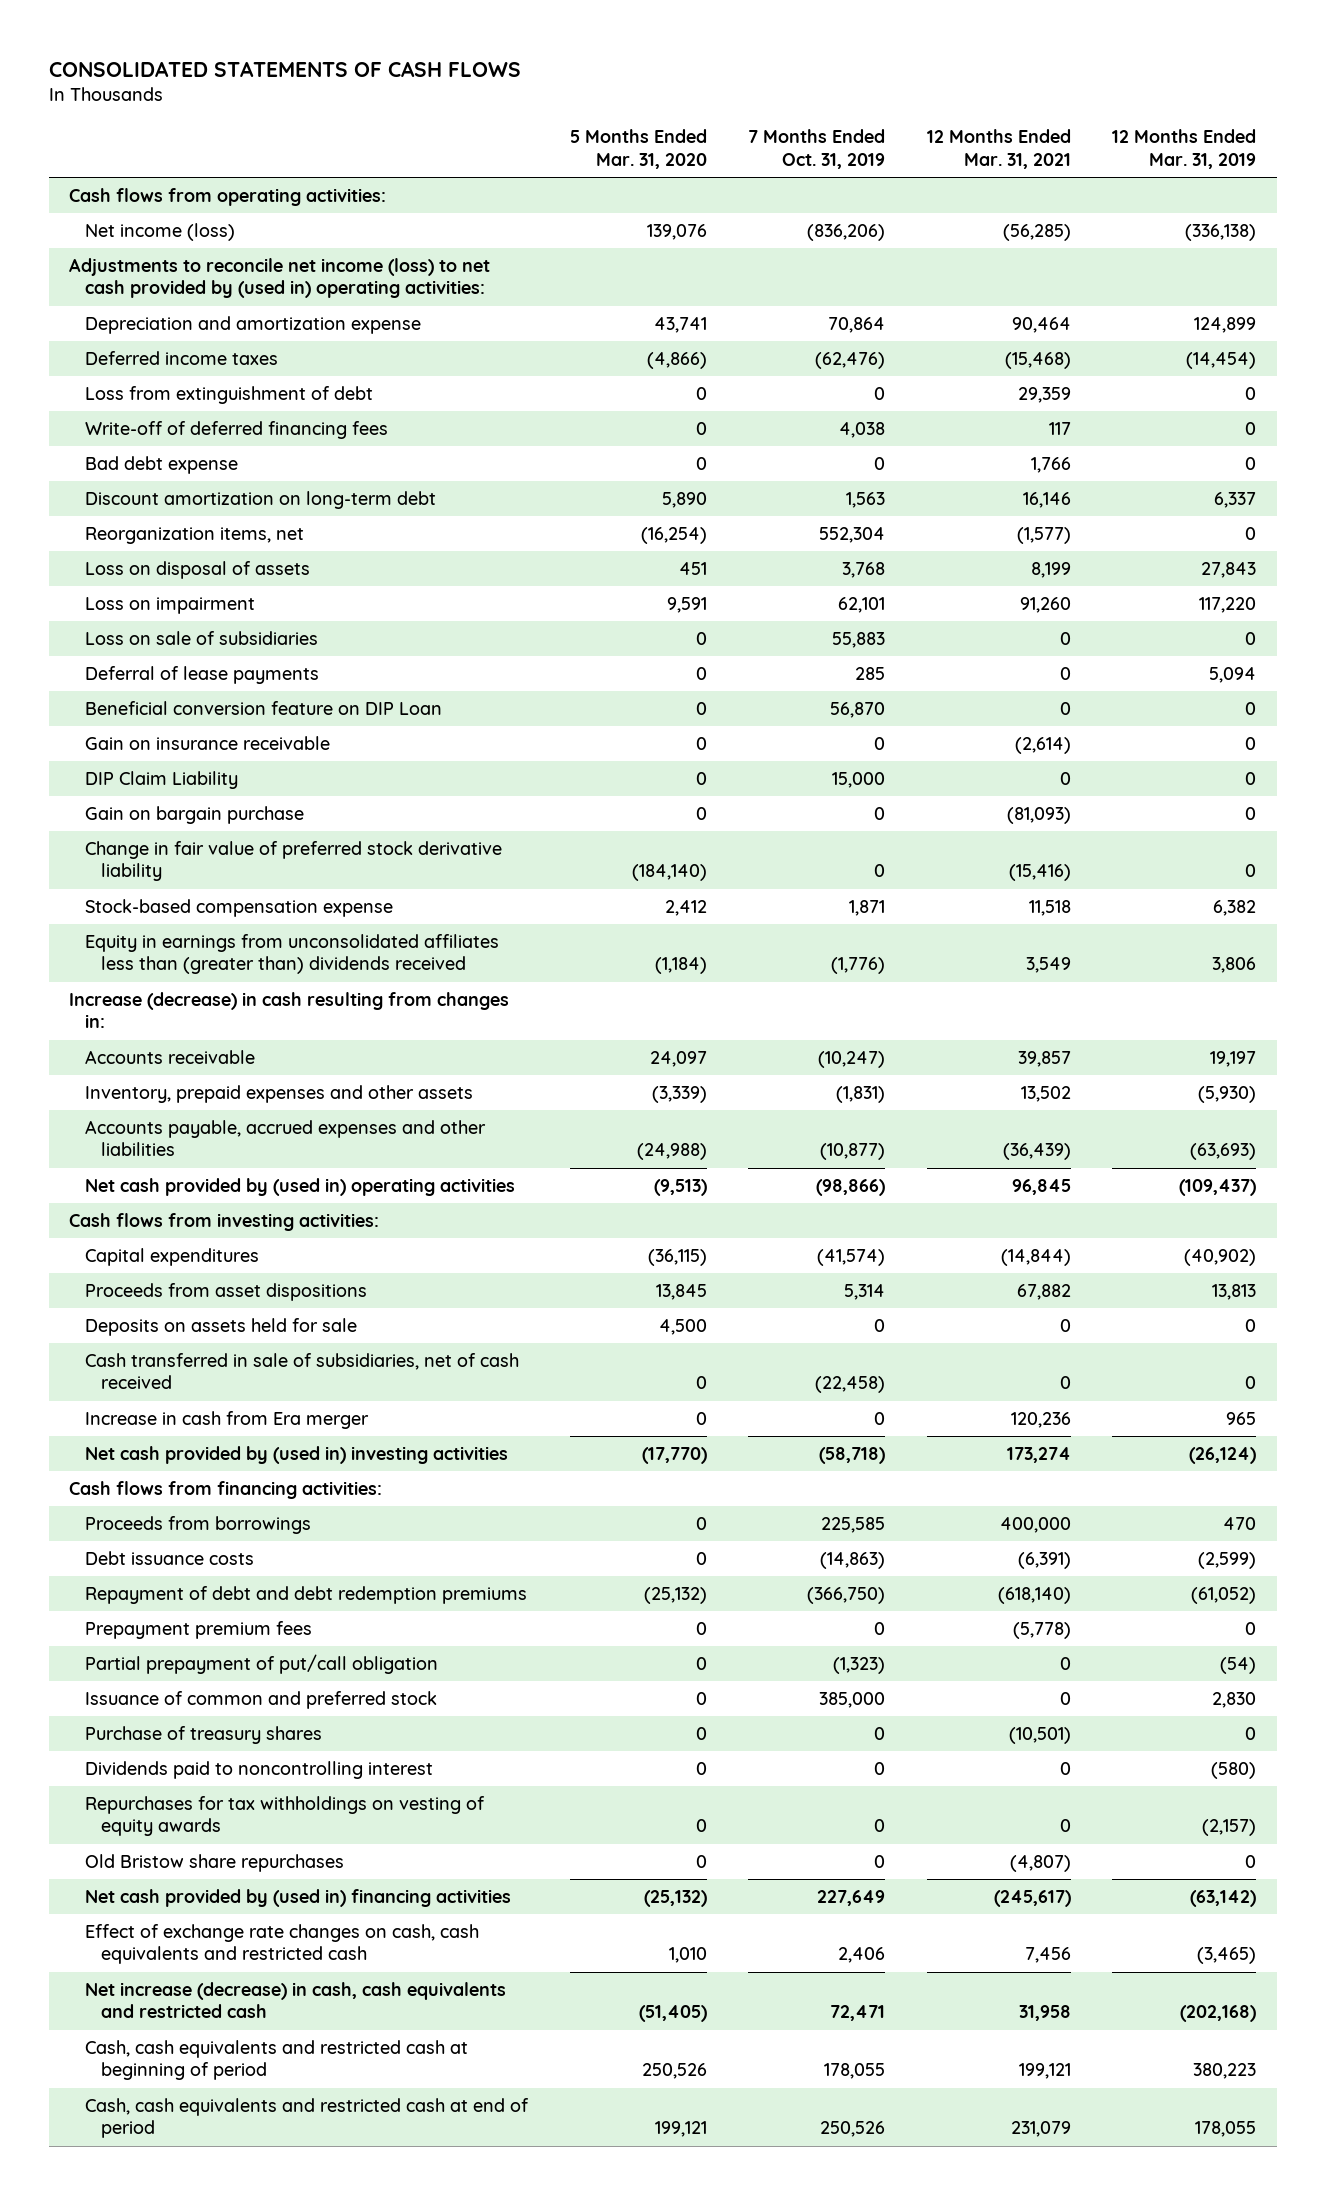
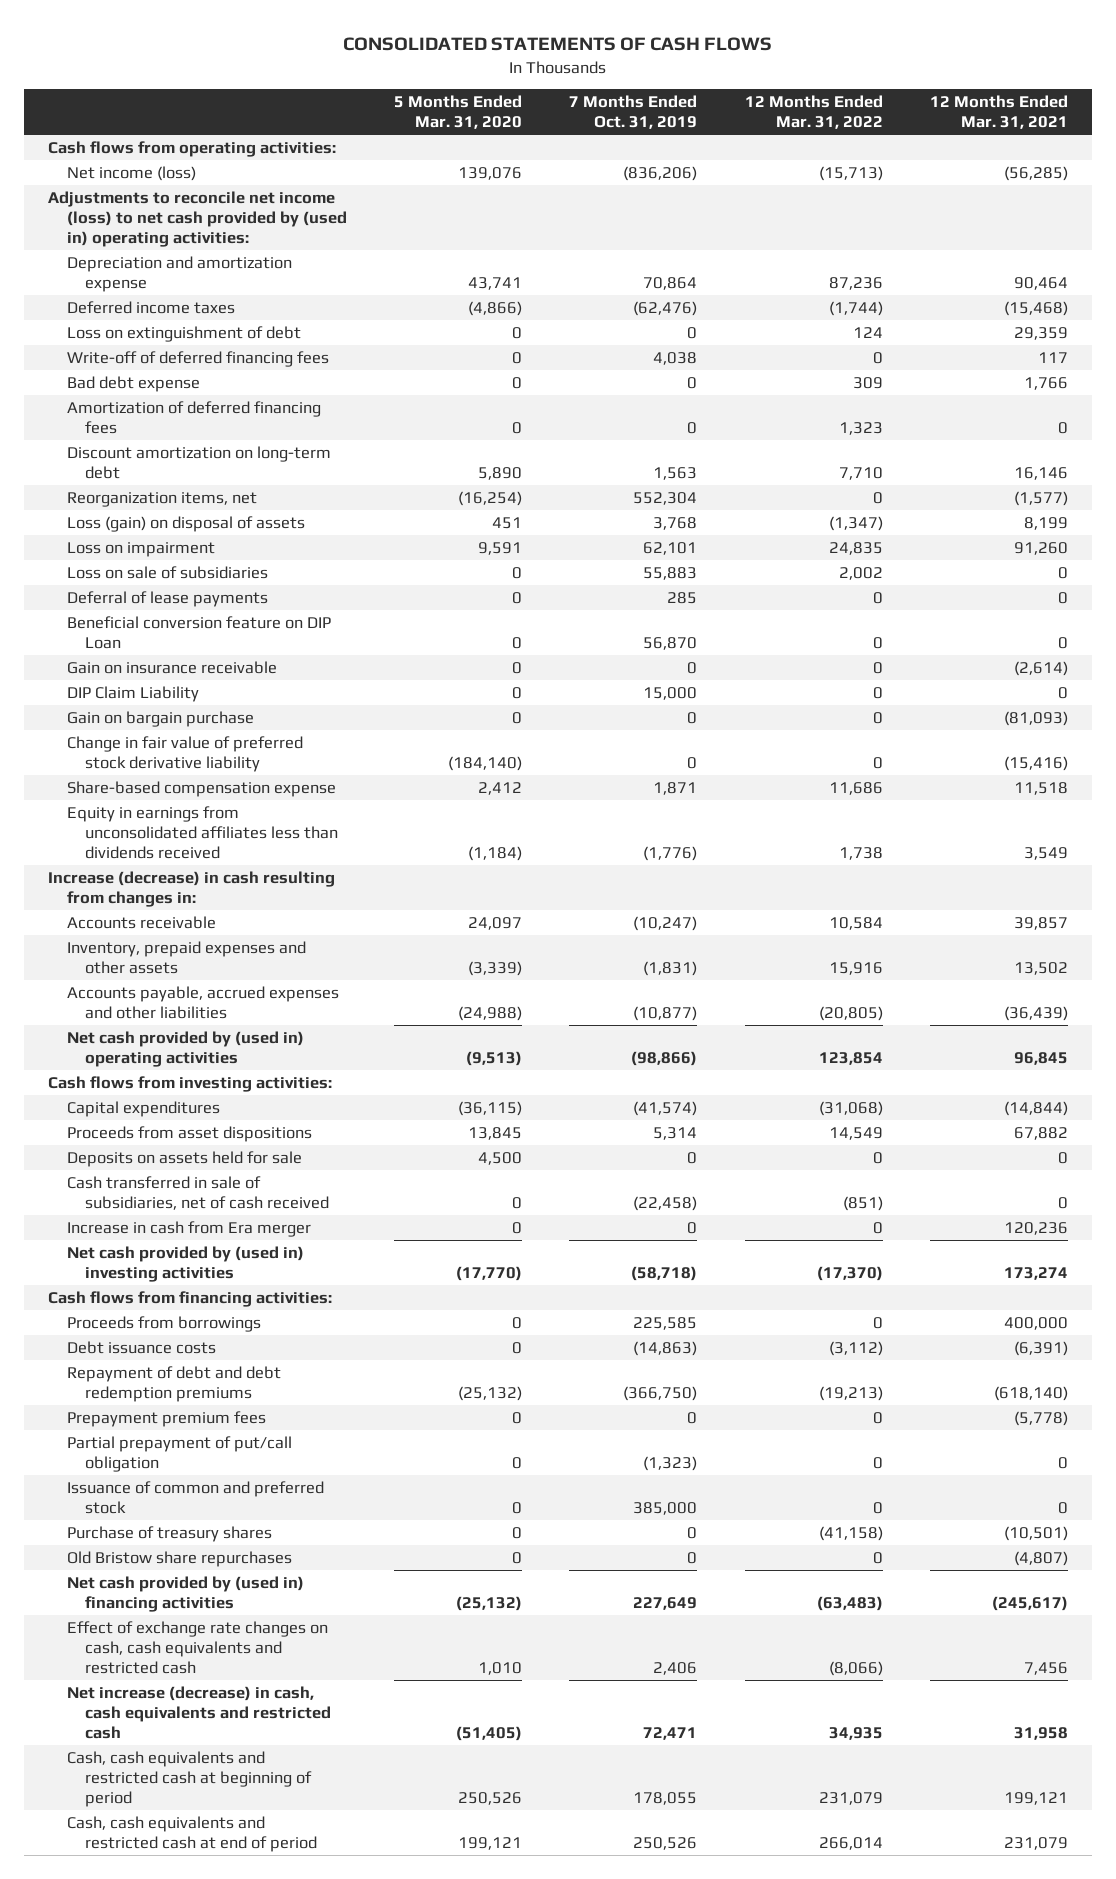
[1112,129,1257,169] 12 Months Ended Mar. 31, 2019 -> none
none -> [744,95,883,130] 12 Months Ended Mar. 31, 2022
[85,385,374,404] Loss from extinguishment of debt -> [66,325,301,342] Loss on extinguishment of debt
none -> [66,400,321,435] Amortization of deferred financing fees
[85,560,311,579] Loss on disposal of assets -> [66,515,305,532] Loss (gain) on disposal of assets
[85,898,394,917] Stock-based compensation expense -> [66,780,336,797] Share-based compensation expense
[85,933,500,975] Equity in earnings from unconsolidated affiliates less than (greater than) dividends received -> [66,805,339,860] Equity in earnings from unconsolidated affiliates less than dividends received
[85,1760,434,1779] Dividends paid to noncontrolling interest -> none
[85,1795,486,1837] Repurchases for tax withholdings on vesting of equity awards -> none

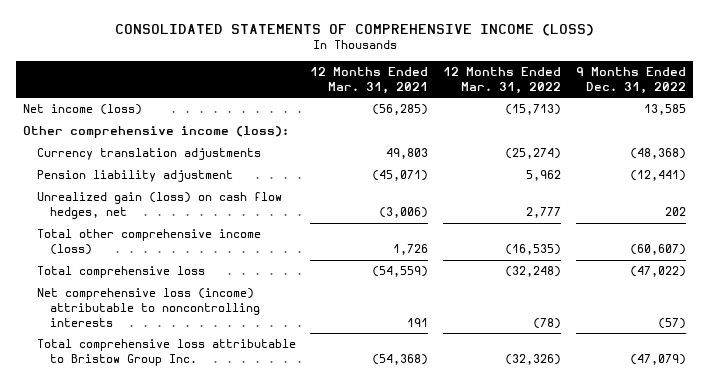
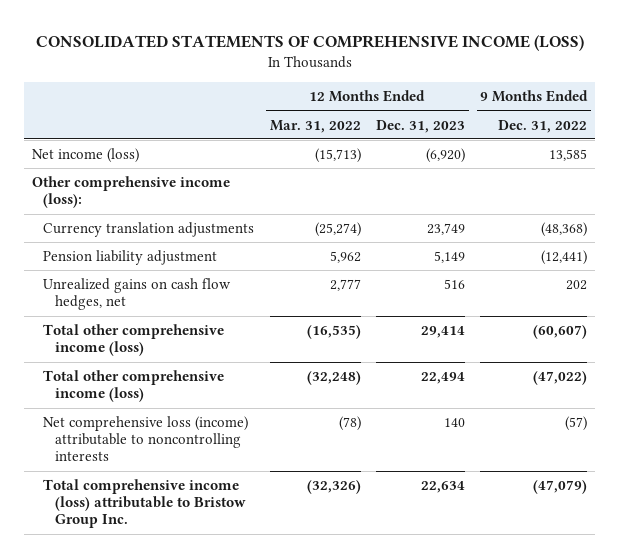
[310,67,429,94] 12 Months Ended Mar. 31, 2021 -> none
none -> [376,119,466,133] Dec. 31, 2023
[36,192,282,220] Unrealized gain (loss) on cash flow hedges, net -> [43,278,232,311] Unrealized gains on cash flow hedges, net
[36,266,205,279] Total comprehensive loss -> [43,370,225,403] Total other comprehensive income (loss)
[36,339,296,367] Total comprehensive loss attributable to Bristow Group Inc. -> [43,479,246,529] Total comprehensive income (loss) attributable to Bristow Group Inc.

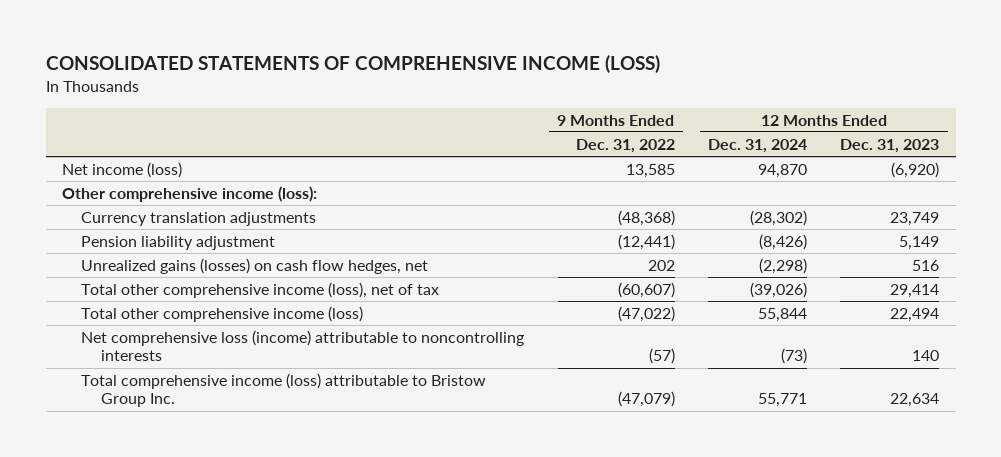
[269,119,361,133] Mar. 31, 2022 -> none
none -> [707,138,807,153] Dec. 31, 2024
[43,278,232,311] Unrealized gains on cash flow hedges, net -> [81,257,429,274] Unrealized gains (losses) on cash flow hedges, net
[43,324,225,357] Total other comprehensive income (loss) -> [81,281,440,298] Total other comprehensive income (loss), net of tax

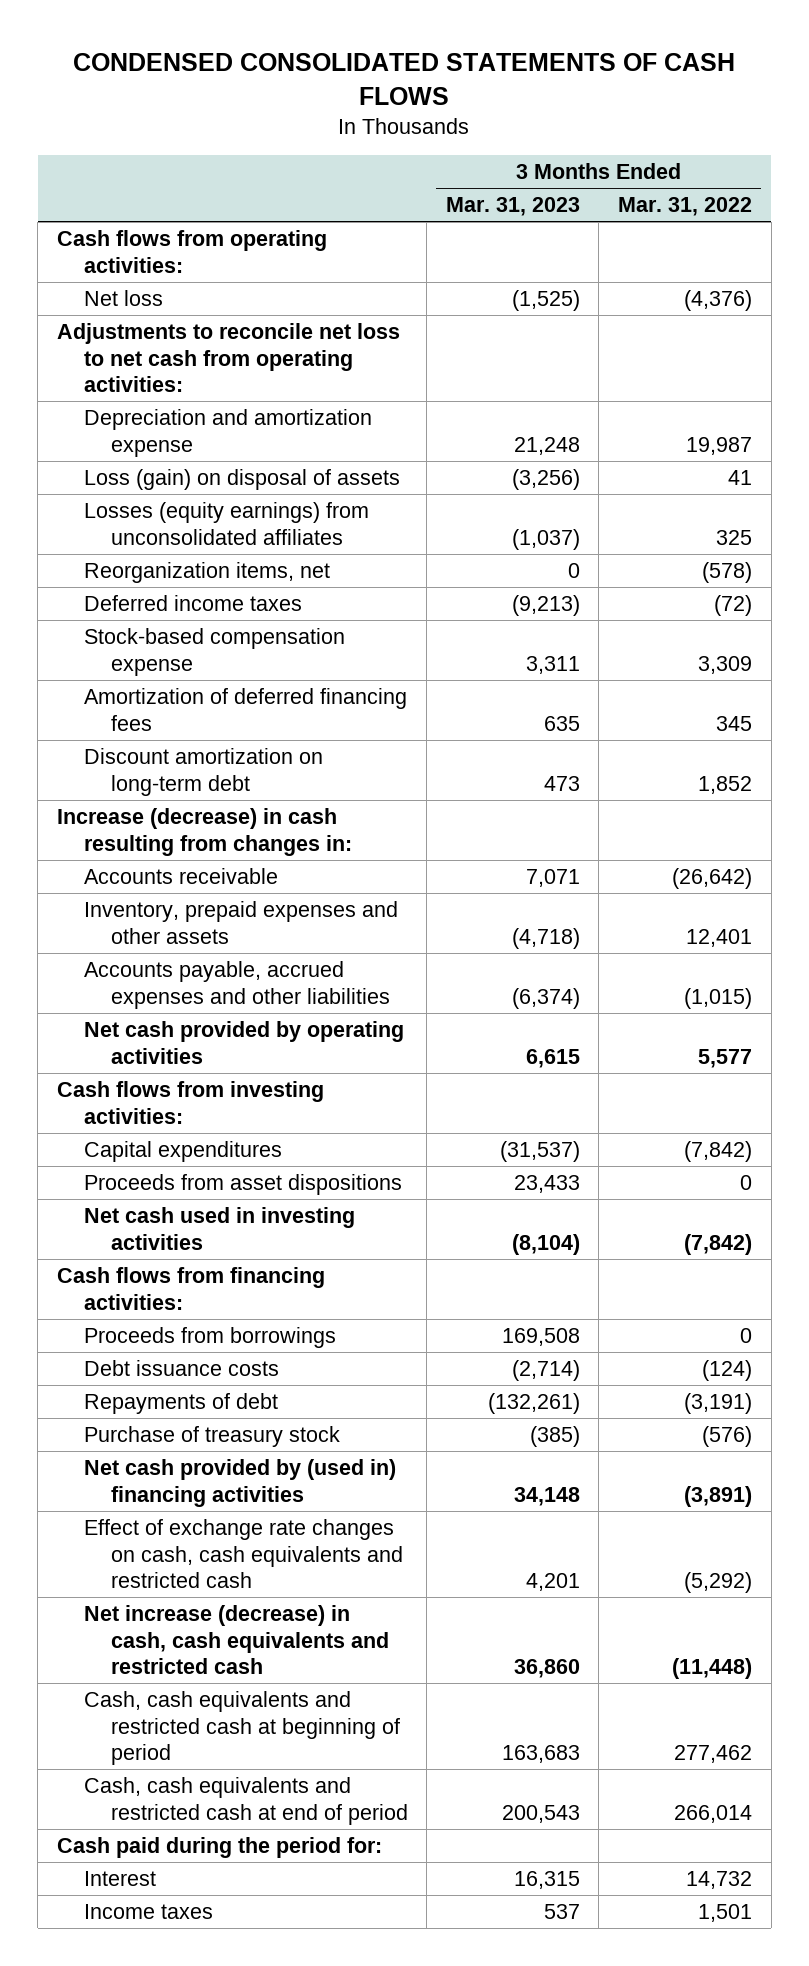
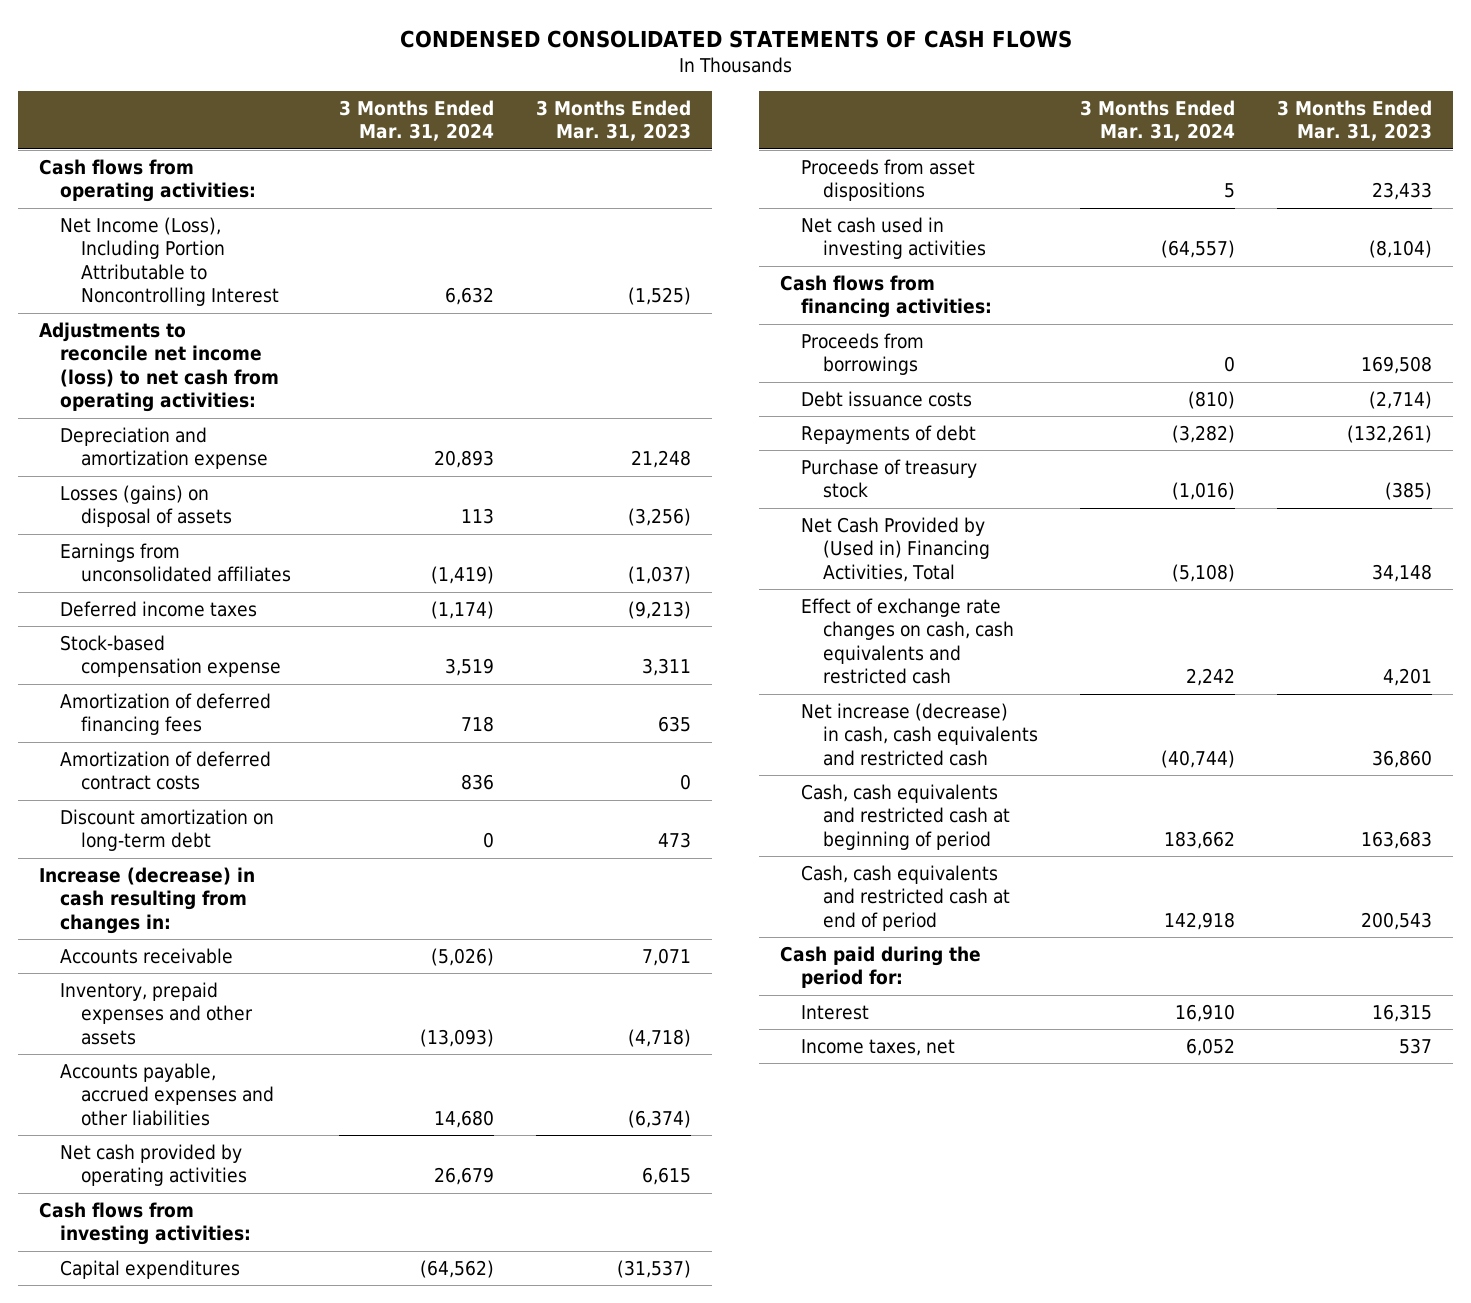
[617,197,752,217] Mar. 31, 2022 -> none
none -> [338,99,494,142] 3 Months Ended Mar. 31, 2024
[83,289,163,306] Net loss -> [60,217,280,307] Net Income (Loss), Including Portion Attributable to Noncontrolling Interest
[56,322,400,393] Adjustments to reconcile net loss to net cash from operating activities: -> [38,322,280,413] Adjustments to reconcile net income (loss) to net cash from operating activities:
[83,561,330,583] Reorganization items, net -> none
[83,468,400,490] Loss (gain) on disposal of assets -> [60,485,233,528] Losses (gains) on disposal of assets
[83,501,369,545] Losses (equity earnings) from unconsolidated affiliates -> [60,543,292,583] Earnings from unconsolidated affiliates
none -> [60,751,272,791] Amortization of deferred contract costs
[83,1458,396,1507] Net cash provided by (used in) financing activities -> [801,517,990,582] Net Cash Provided by (Used in) Financing Activities, Total
[83,1903,213,1919] Income taxes -> [801,1039,956,1057] Income taxes, net

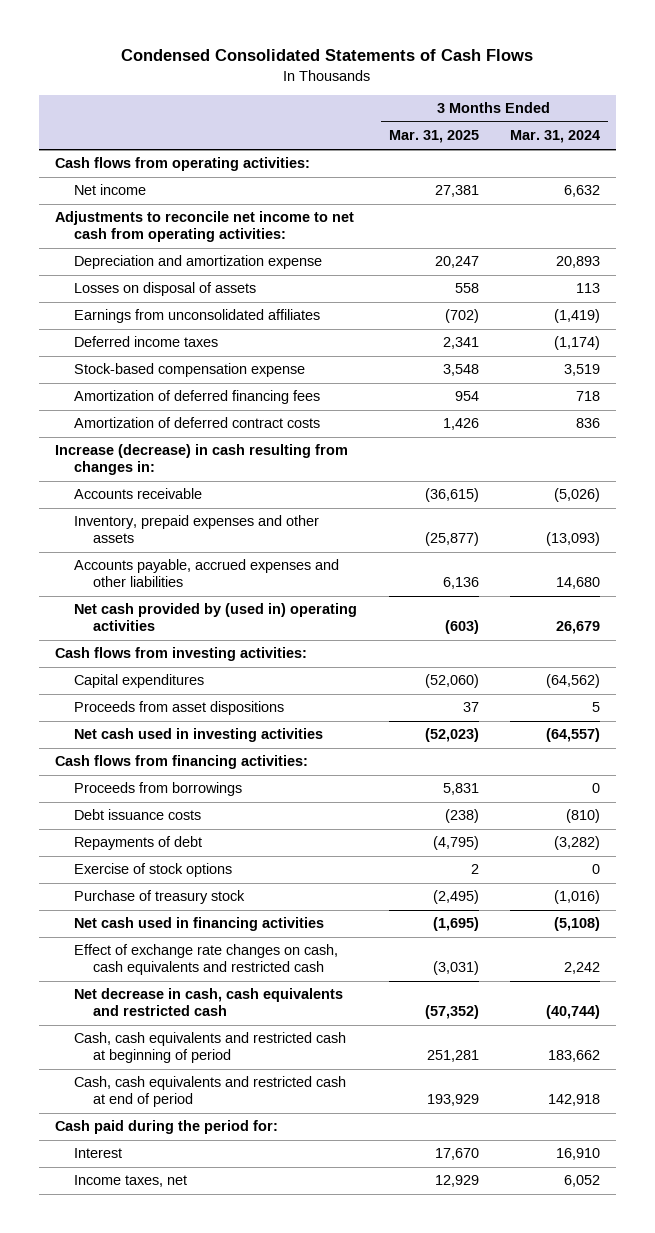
[399,29,1072,48] CONDENSED CONSOLIDATED STATEMENTS OF CASH FLOWS -> [121,49,534,62] Condensed Consolidated Statements of Cash Flows
[535,99,691,142] 3 Months Ended Mar. 31, 2023 -> none
none -> [388,130,479,144] Mar. 31, 2025
[60,217,280,307] Net Income (Loss), Including Portion Attributable to Noncontrolling Interest -> [74,184,147,196] Net income
[38,322,280,413] Adjustments to reconcile net income (loss) to net cash from operating activities: -> [54,211,354,243] Adjustments to reconcile net income to net cash from operating activities:
[60,485,233,528] Losses (gains) on disposal of assets -> [74,282,257,297] Losses on disposal of assets
[60,809,275,852] Discount amortization on long-term debt -> none
[60,1144,248,1187] Net cash provided by operating activities -> [74,603,358,632] Net cash provided by (used in) operating activities
none -> [74,863,233,878] Exercise of stock options
[801,517,990,582] Net Cash Provided by (Used in) Financing Activities, Total -> [74,917,325,932] Net cash used in financing activities
[801,703,1038,766] Net increase (decrease) in cash, cash equivalents and restricted cash -> [74,988,344,1017] Net decrease in cash, cash equivalents and restricted cash

